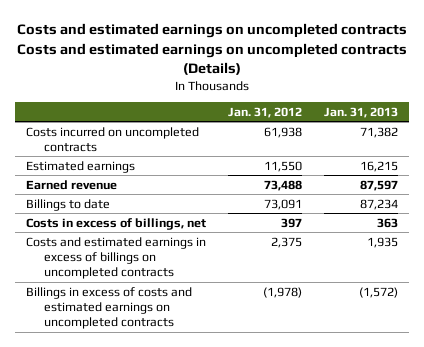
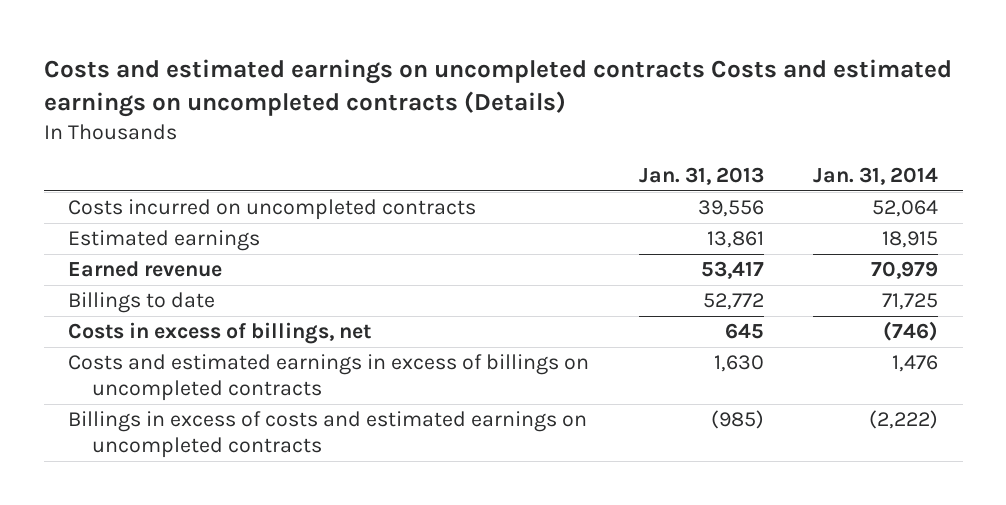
[227,106,302,118] Jan. 31, 2012 -> none
none -> [813,167,939,186] Jan. 31, 2014
[359,126,398,138] 71,382 -> [697,200,764,218] 39,556
[359,160,398,172] 16,215 -> [706,231,764,249] 13,861
[359,179,398,191] 87,597 -> [700,261,764,280] 53,417
[359,198,398,210] 87,234 -> [702,293,764,311] 52,772
[376,217,398,228] 363 -> [724,323,764,340] 645
[366,236,398,248] 1,935 -> [713,355,764,373] 1,630
[358,286,398,298] (1,572) -> [710,410,764,430] (985)

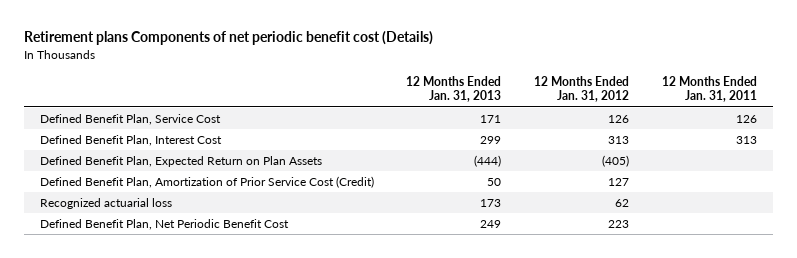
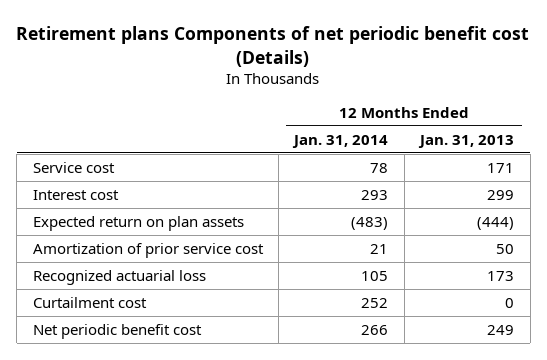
[534,75,630,103] 12 Months Ended Jan. 31, 2012 -> none
[661,75,757,103] 12 Months Ended Jan. 31, 2011 -> none
none -> [292,134,389,148] Jan. 31, 2014
[39,114,221,126] Defined Benefit Plan, Service Cost -> [32,161,115,173] Service cost
[39,135,222,147] Defined Benefit Plan, Interest Cost -> [32,189,119,200] Interest cost
[39,156,322,168] Defined Benefit Plan, Expected Return on Plan Assets -> [32,215,244,231] Expected return on plan assets
[39,176,374,189] Defined Benefit Plan, Amortization of Prior Service Cost (Credit) -> [32,242,264,258] Amortization of prior service cost
none -> [32,296,147,308] Curtailment cost
[39,219,289,231] Defined Benefit Plan, Net Periodic Benefit Cost -> [32,323,202,339] Net periodic benefit cost

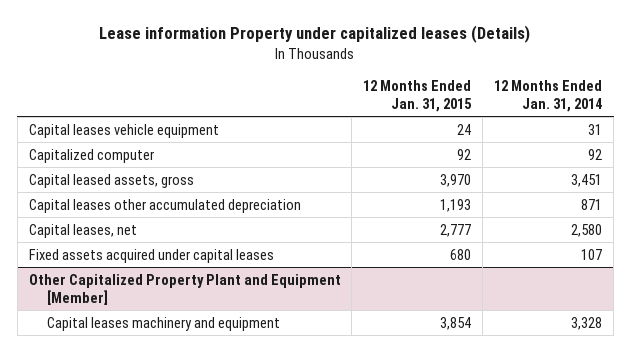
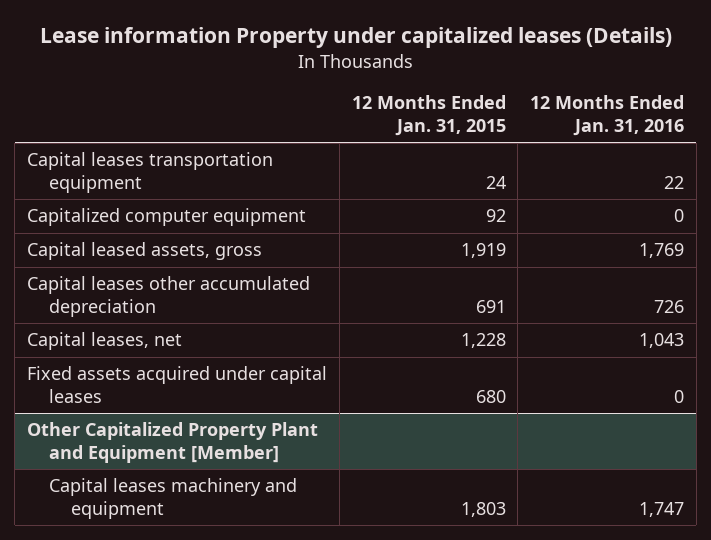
[494,79,603,112] 12 Months Ended Jan. 31, 2014 -> none
none -> [530,95,685,136] 12 Months Ended Jan. 31, 2016
[28,123,219,138] Capital leases vehicle equipment -> [27,152,274,194] Capital leases transportation equipment
[28,148,154,163] Capitalized computer -> [27,208,307,227] Capitalized computer equipment
[440,173,472,187] 3,970 -> [460,243,506,259] 1,919
[440,198,472,212] 1,193 -> [475,300,506,314] 691
[440,223,472,237] 2,777 -> [460,333,506,349] 1,228
[440,316,472,330] 3,854 -> [460,502,506,518] 1,803

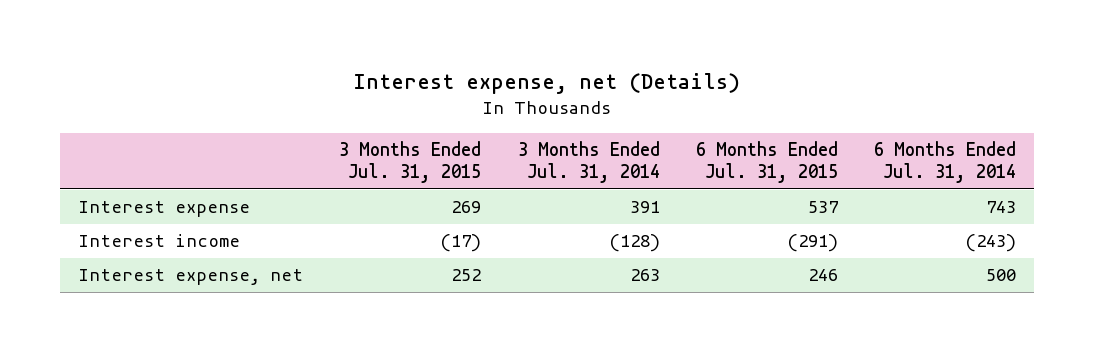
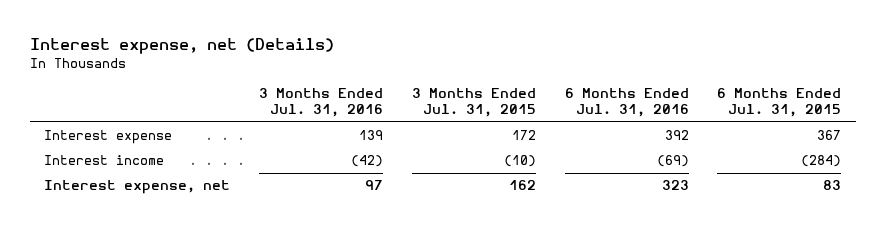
[517,141,660,184] 3 Months Ended Jul. 31, 2014 -> none
[873,141,1016,184] 6 Months Ended Jul. 31, 2014 -> none
none -> [259,88,384,118] 3 Months Ended Jul. 31, 2016
none -> [564,88,689,118] 6 Months Ended Jul. 31, 2016
[451,201,482,214] 269 -> [511,130,536,141] 172
[807,201,838,214] 537 -> [817,130,842,141] 367
[440,234,482,253] (17) -> [503,155,536,168] (10)
[786,234,838,253] (291) -> [801,155,842,168] (284)
[451,269,482,282] 252 -> [508,180,536,191] 162
[807,269,838,282] 246 -> [823,180,842,191] 83

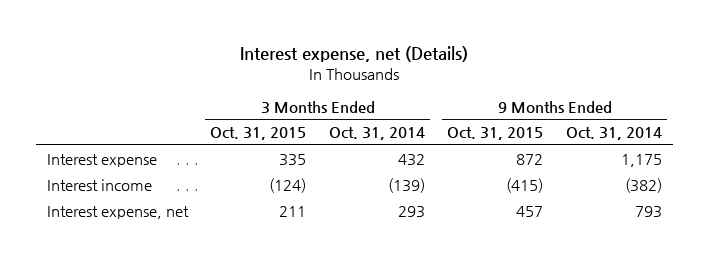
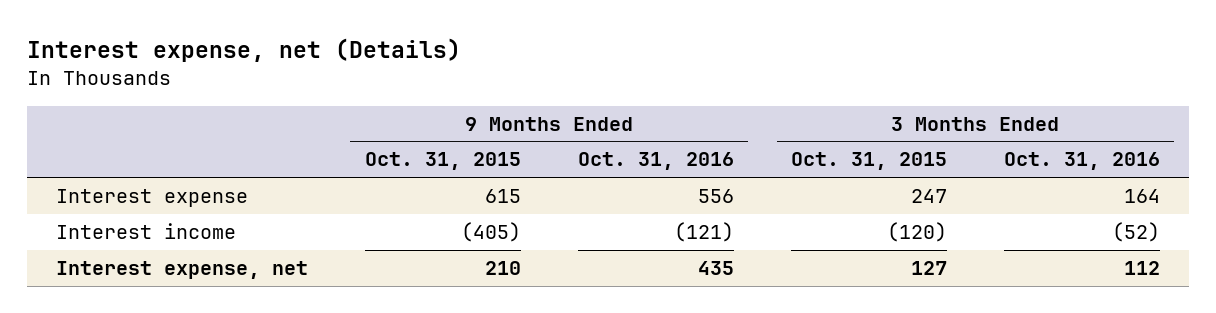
[328,127,425,141] Oct. 31, 2014 -> none
[565,127,662,141] Oct. 31, 2014 -> none
none -> [577,152,734,171] Oct. 31, 2016
none -> [1004,152,1161,171] Oct. 31, 2016
[279,154,307,167] 335 -> [910,189,947,204] 247
[516,154,544,166] 872 -> [484,189,521,204] 615
[269,178,307,194] (124) -> [886,222,947,243] (120)
[506,178,544,194] (415) -> [460,222,521,243] (405)
[279,206,307,218] 211 -> [910,261,947,276] 127
[516,206,544,218] 457 -> [484,261,521,276] 210

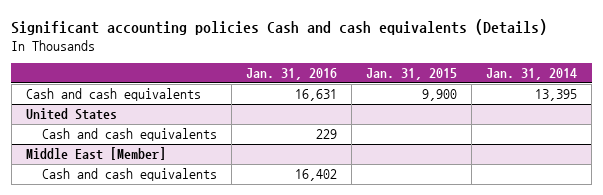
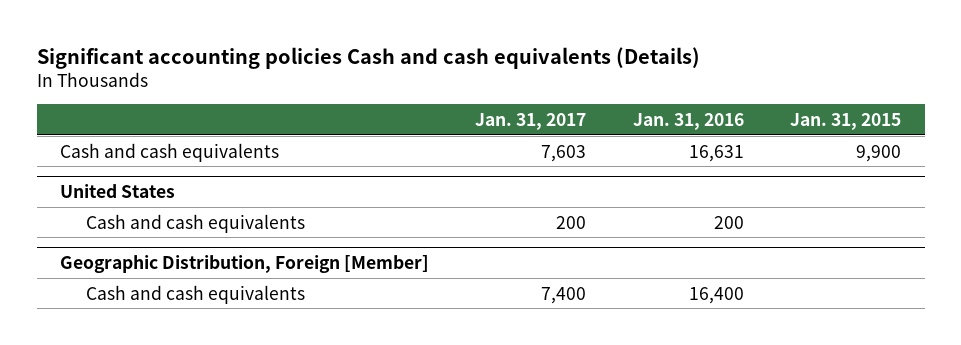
[486,68,578,81] Jan. 31, 2014 -> none
none -> [475,112,587,130] Jan. 31, 2017
[25,147,166,161] Middle East [Member] -> none
[316,129,338,140] 229 -> [713,215,744,229] 200
none -> [59,254,429,273] Geographic Distribution, Foreign [Member]
[295,169,338,182] 16,402 -> [688,286,744,304] 16,400

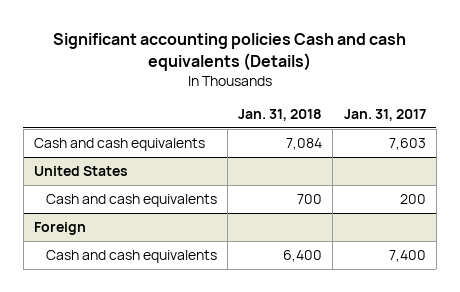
[632,112,744,130] Jan. 31, 2016 -> none
[790,112,902,130] Jan. 31, 2015 -> none
none -> [238,108,323,121] Jan. 31, 2018
[59,254,429,273] Geographic Distribution, Foreign [Member] -> [34,222,87,236] Foreign

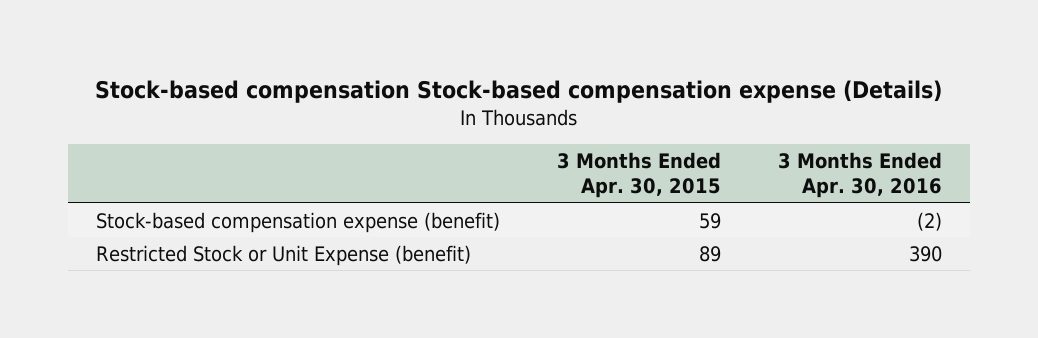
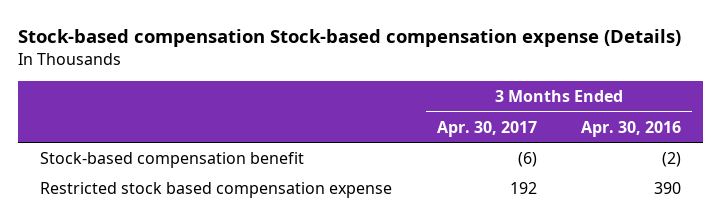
[557,152,722,199] 3 Months Ended Apr. 30, 2015 -> none
none -> [436,120,537,137] Apr. 30, 2017
[96,211,501,233] Stock-based compensation expense (benefit) -> [40,151,305,168] Stock-based compensation benefit
[96,244,472,266] Restricted Stock or Unit Expense (benefit) -> [40,181,393,198] Restricted stock based compensation expense

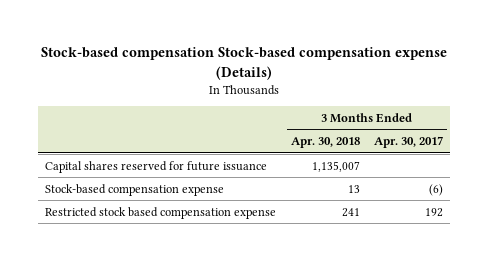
[581,120,682,137] Apr. 30, 2016 -> none
none -> [290,137,360,149] Apr. 30, 2018
none -> [45,160,268,173] Capital shares reserved for future issuance
[40,151,305,168] Stock-based compensation benefit -> [45,183,225,196] Stock-based compensation expense

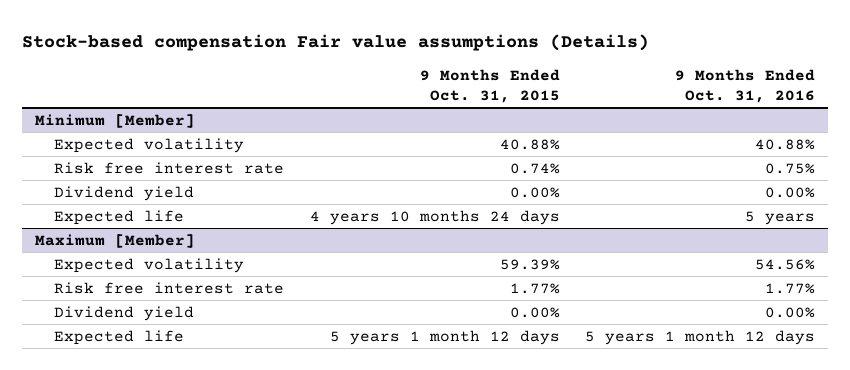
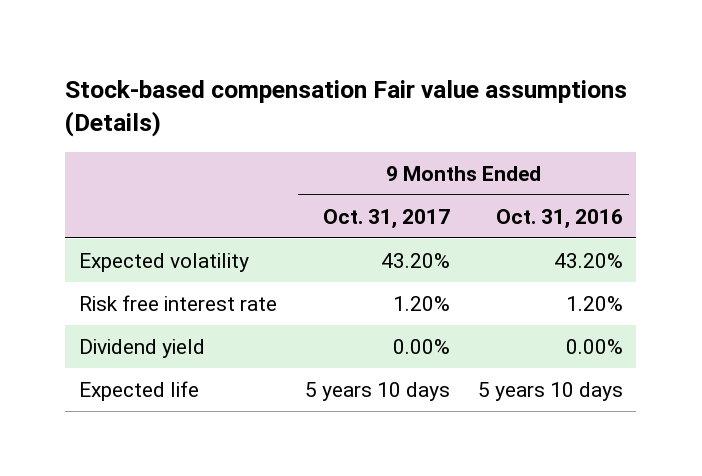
[419,68,560,103] 9 Months Ended Oct. 31, 2015 -> none
none -> [322,208,450,229] Oct. 31, 2017
[34,113,195,128] Minimum [Member] -> none
[54,185,195,201] Dividend yield -> none
[54,209,185,225] Expected life -> none
[34,233,195,248] Maximum [Member] -> none
[54,257,245,273] Expected volatility -> none
[54,281,285,294] Risk free interest rate -> none
[755,138,816,150] 40.88% -> [553,252,623,268] 43.20%
[765,162,816,174] 0.75% -> [565,295,623,311] 1.20%
[585,329,816,345] 5 years 1 month 12 days -> [477,381,623,401] 5 years 10 days

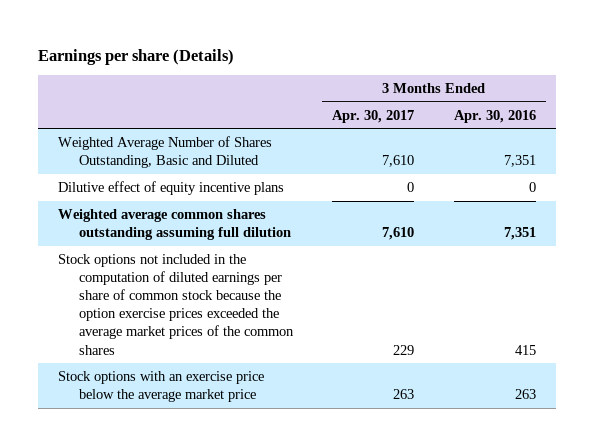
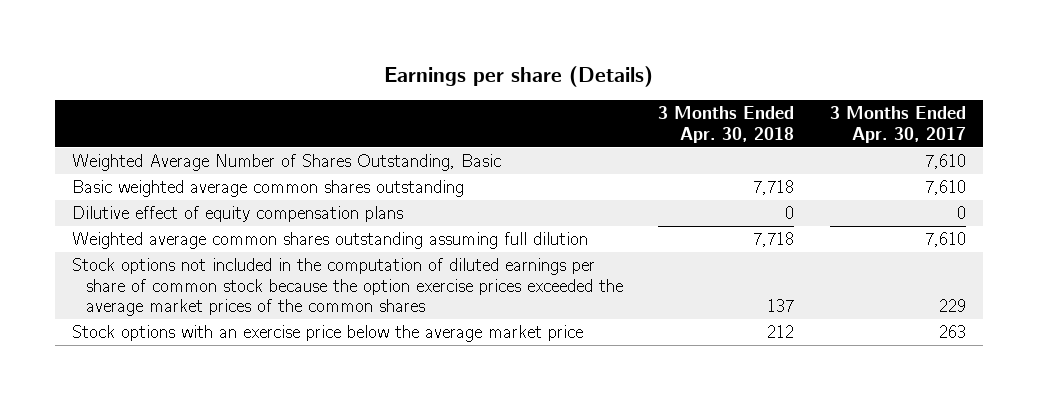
[454,109,537,123] Apr. 30, 2016 -> none
none -> [658,106,795,143] 3 Months Ended Apr. 30, 2018
none -> [72,154,502,172] Weighted Average Number of Shares Outstanding, Basic
[57,136,272,169] Weighted Average Number of Shares Outstanding, Basic and Diluted -> [72,180,465,198] Basic weighted average common shares outstanding
[57,181,284,196] Dilutive effect of equity incentive plans -> [72,206,404,223] Dilutive effect of equity compensation plans

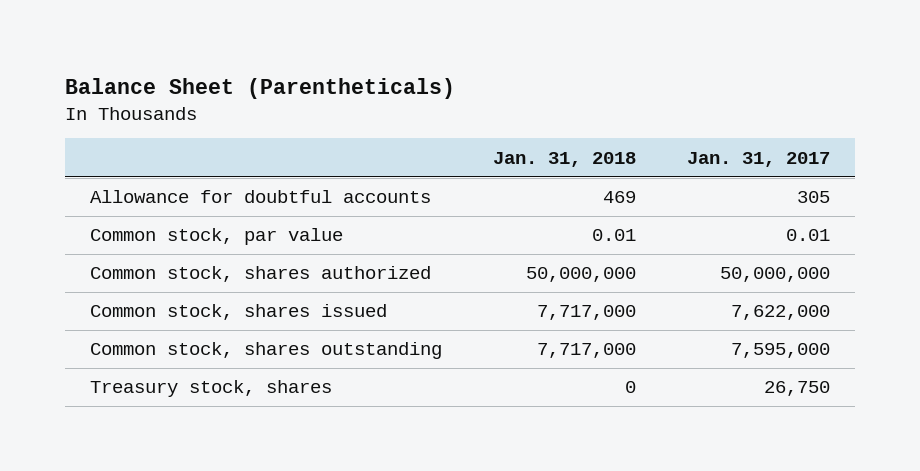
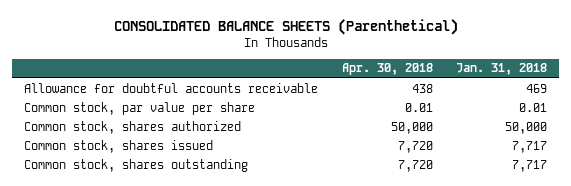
[65,78,456,100] Balance Sheet (Parentheticals) -> [113,18,458,35] CONSOLIDATED BALANCE SHEETS (Parenthetical)
[686,151,830,167] Jan. 31, 2017 -> none
none -> [341,63,433,76] Apr. 30, 2018
[90,380,333,398] Treasury stock, shares -> none
[90,190,432,204] Allowance for doubtful accounts -> [24,82,319,93] Allowance for doubtful accounts receivable
[90,228,344,246] Common stock, par value -> [24,101,256,115] Common stock, par value per share
[525,267,636,283] 50,000,000 -> [505,121,548,134] 50,000
[536,305,636,321] 7,717,000 -> [512,140,548,153] 7,717
[536,343,636,359] 7,717,000 -> [512,159,548,172] 7,717

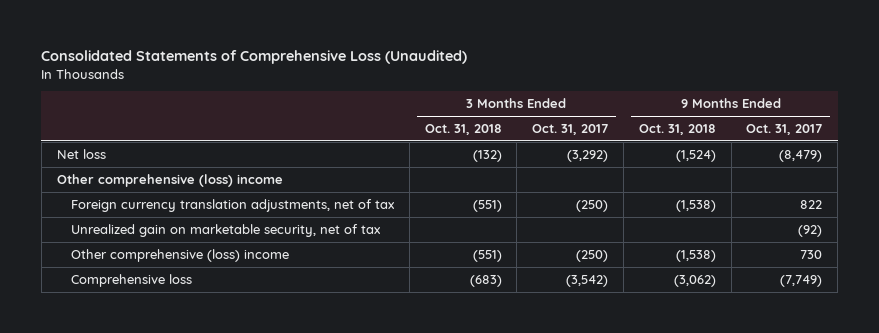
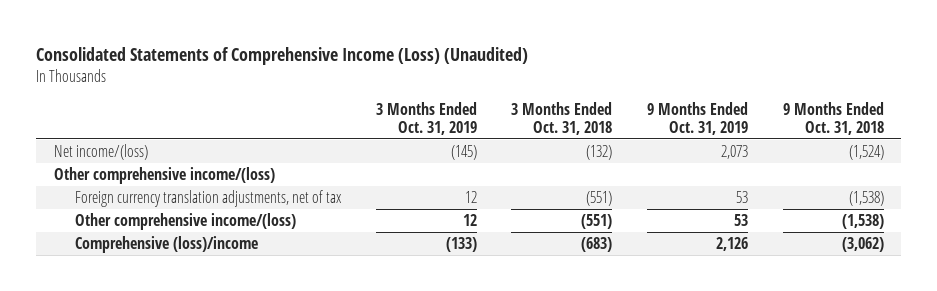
[41,50,468,65] Consolidated Statements of Comprehensive Loss (Unaudited) -> [36,46,529,65] Consolidated Statements of Comprehensive Income (Loss) (Unaudited)
[532,124,609,136] Oct. 31, 2017 -> none
[746,124,823,136] Oct. 31, 2017 -> none
none -> [375,101,477,135] 3 Months Ended Oct. 31, 2019
none -> [647,101,749,135] 9 Months Ended Oct. 31, 2019
[56,148,106,159] Net loss -> [53,144,148,161] Net income/(loss)
[56,173,283,187] Other comprehensive (loss) income -> [53,167,275,185] Other comprehensive income/(loss)
[71,223,382,237] Unrealized gain on marketable security, net of tax -> none
[71,248,290,262] Other comprehensive (loss) income -> [75,213,297,231] Other comprehensive income/(loss)
[71,273,193,287] Comprehensive loss -> [75,236,259,254] Comprehensive (loss)/income

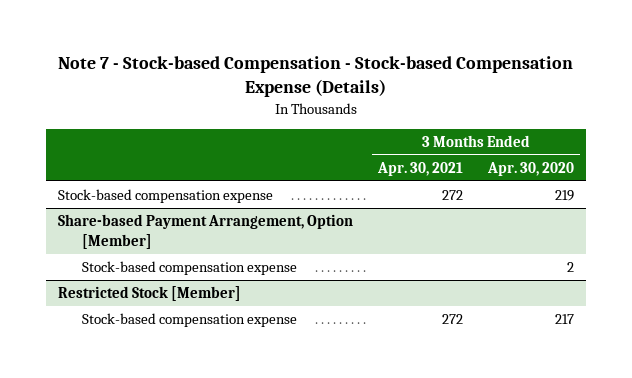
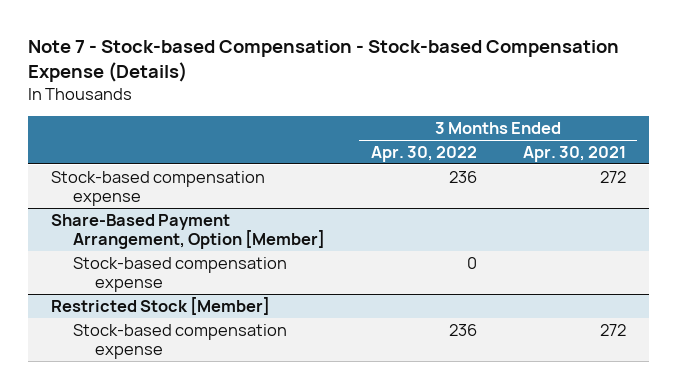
[486,162,574,177] Apr. 30, 2020 -> none
none -> [370,145,477,162] Apr. 30, 2022
[58,214,354,249] Share-based Payment Arrangement, Option [Member] -> [50,213,325,250] Share-Based Payment Arrangement, Option [Member]

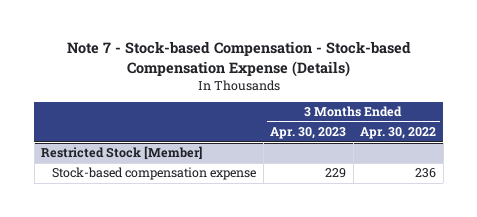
[522,145,626,162] Apr. 30, 2021 -> none
none -> [270,127,347,140] Apr. 30, 2023
[50,170,265,207] Stock-based compensation expense -> none
[50,213,325,250] Share-Based Payment Arrangement, Option [Member] -> none
[72,256,287,293] Stock-based compensation expense -> none

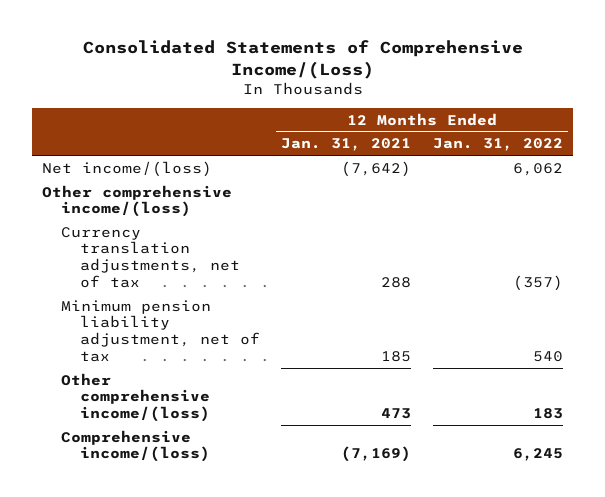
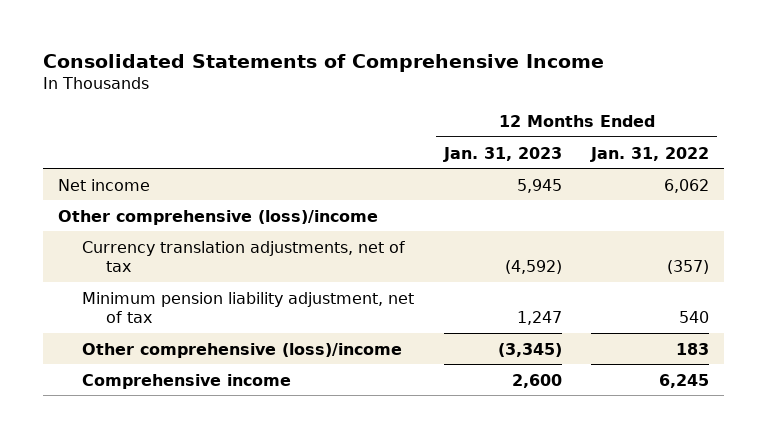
[82,40,523,80] Consolidated Statements of Comprehensive Income/(Loss) -> [42,53,604,72] Consolidated Statements of Comprehensive Income
[281,138,412,152] Jan. 31, 2021 -> none
none -> [442,146,562,162] Jan. 31, 2023
[42,160,213,177] Net income/(loss) -> [57,178,150,191] Net income
[42,184,233,218] Other comprehensive income/(loss) -> [57,209,378,225] Other comprehensive (loss)/income
[61,372,210,423] Other comprehensive income/(loss) -> [81,342,402,358] Other comprehensive (loss)/income
[61,429,210,463] Comprehensive income/(loss) -> [81,373,291,389] Comprehensive income

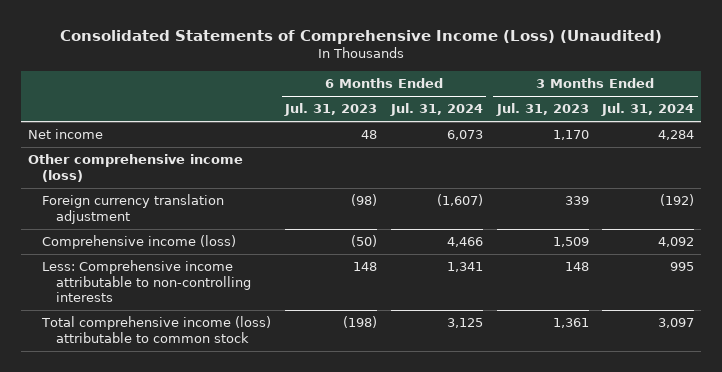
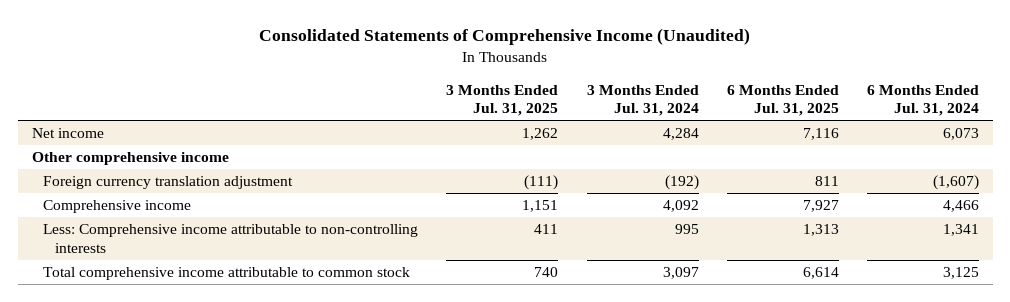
[60,30,663,45] Consolidated Statements of Comprehensive Income (Loss) (Unaudited) -> [259,28,751,46] Consolidated Statements of Comprehensive Income (Unaudited)
[284,103,378,117] Jul. 31, 2023 -> none
[495,103,589,117] Jul. 31, 2023 -> none
none -> [446,84,559,117] 3 Months Ended Jul. 31, 2025
none -> [726,84,839,117] 6 Months Ended Jul. 31, 2025
[28,154,244,182] Other comprehensive income (loss) -> [31,152,229,166] Other comprehensive income
[42,235,237,250] Comprehensive income (loss) -> [43,200,192,214] Comprehensive income
[41,316,272,343] Total comprehensive income (loss) attributable to common stock -> [43,267,411,281] Total comprehensive income attributable to common stock

